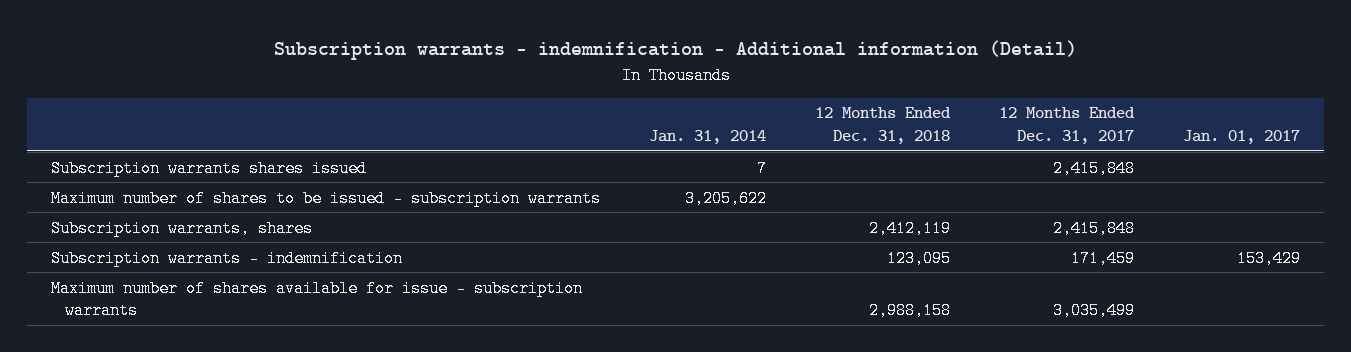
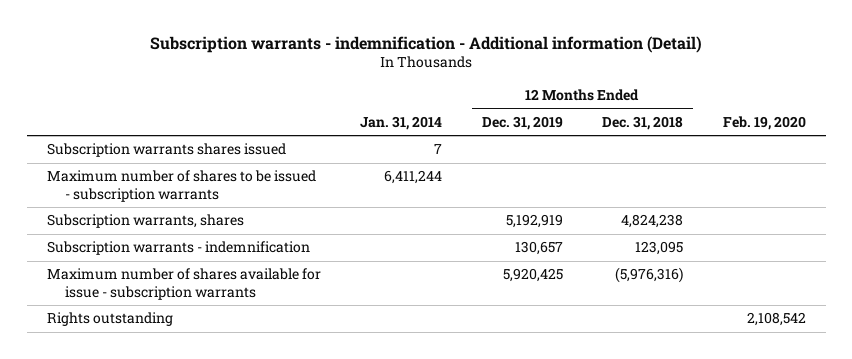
[998,107,1135,145] 12 Months Ended Dec. 31, 2017 -> none
[1182,130,1300,145] Jan. 01, 2017 -> none
none -> [481,115,563,130] Dec. 31, 2019
none -> [722,115,806,130] Feb. 19, 2020
[685,189,768,207] 3,205,622 -> [384,170,443,185] 6,411,244
[869,219,952,237] 2,412,119 -> [621,214,684,229] 4,824,238
[869,302,952,320] 2,988,158 -> [615,267,684,284] (5,976,316)
none -> [46,312,173,327] Rights outstanding

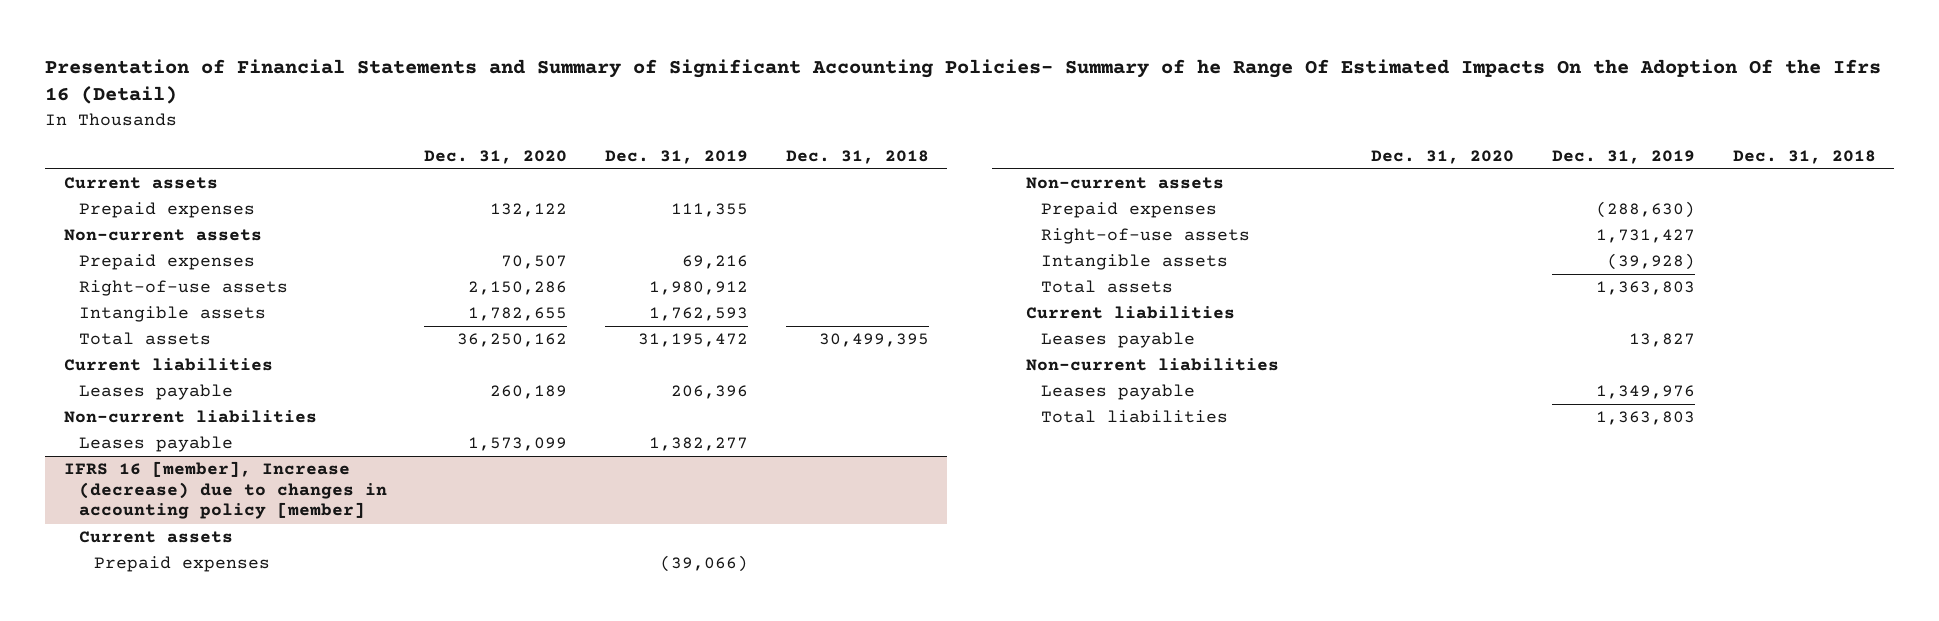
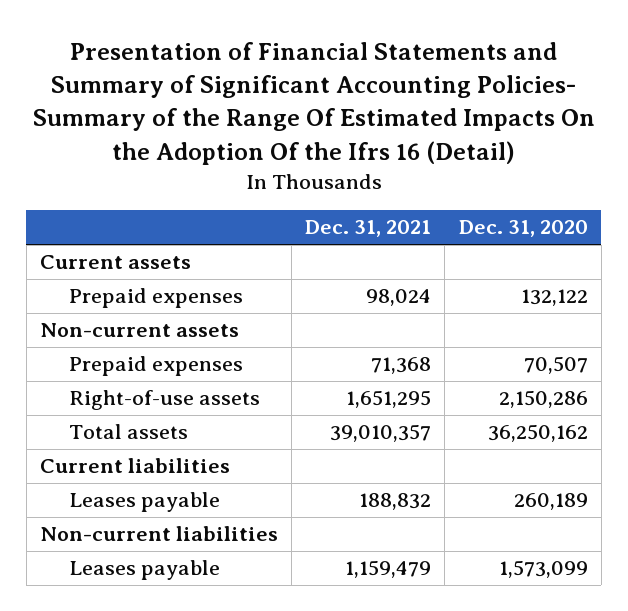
[44,58,1881,105] Presentation of Financial Statements and Summary of Significant Accounting Policies- Summary of he Range Of Estimated Impacts On the Adoption Of the Ifrs 16 (Detail) -> [32,41,595,165] Presentation of Financial Statements and Summary of Significant Accounting Policies- Summary of the Range Of Estimated Impacts On the Adoption Of the Ifrs 16 (Detail)
[604,149,748,164] Dec. 31, 2019 -> none
[785,149,929,164] Dec. 31, 2018 -> none
none -> [305,220,432,238] Dec. 31, 2021
[78,306,266,323] Intangible assets -> none
[63,461,387,520] IFRS 16 [member], Increase (decrease) due to changes in accounting policy [member] -> none
[78,531,233,544] Current assets -> none
[93,556,270,573] Prepaid expenses -> none
[1025,177,1224,190] Non-current assets -> none
[1040,202,1217,219] Prepaid expenses -> none
[1040,228,1250,245] Right-of-use assets -> none
[1040,254,1228,271] Intangible assets -> none
[1040,280,1173,294] Total assets -> none
[1025,306,1235,320] Current liabilities -> none
[1040,332,1195,349] Leases payable -> none
[1025,358,1279,372] Non-current liabilities -> none
[1040,384,1195,401] Leases payable -> none
[1040,410,1228,424] Total liabilities -> none

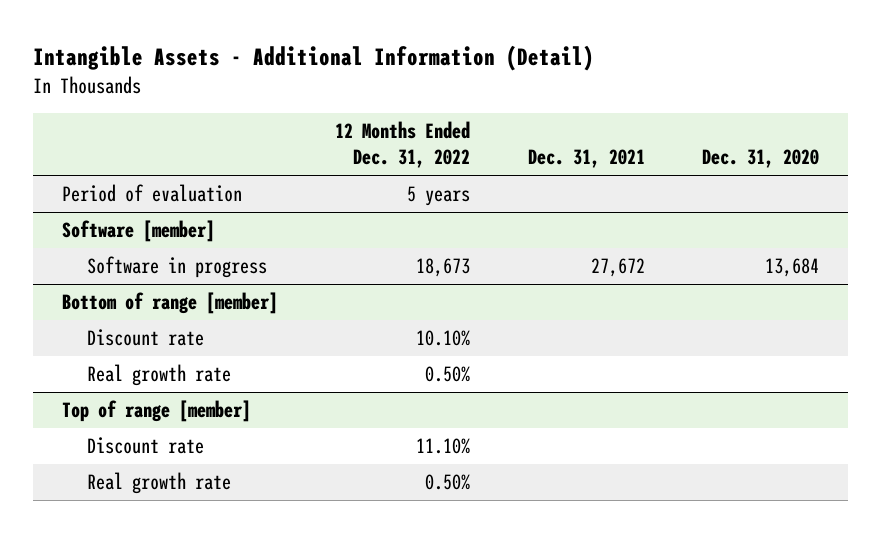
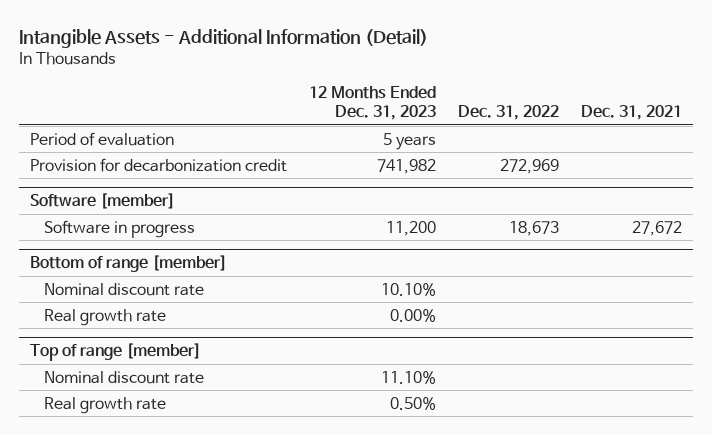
[335,121,471,169] 12 Months Ended Dec. 31, 2022 -> none
[702,149,820,169] Dec. 31, 2020 -> none
none -> [308,85,436,121] 12 Months Ended Dec. 31, 2023
none -> [457,105,559,121] Dec. 31, 2022
none -> [29,157,287,172] Provision for decarbonization credit
[86,329,204,347] Discount rate -> [44,282,205,296] Nominal discount rate
[86,437,204,455] Discount rate -> [44,370,205,384] Nominal discount rate

